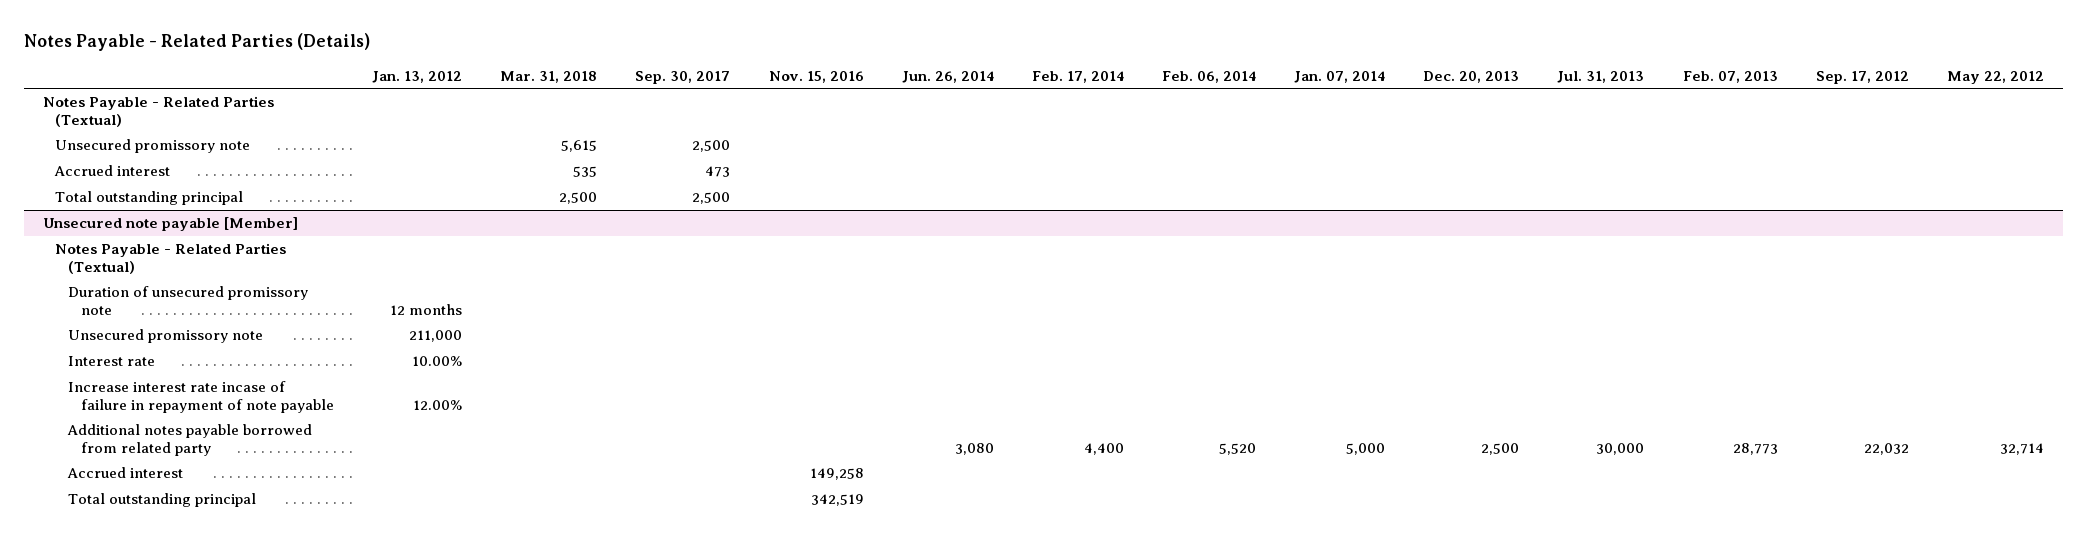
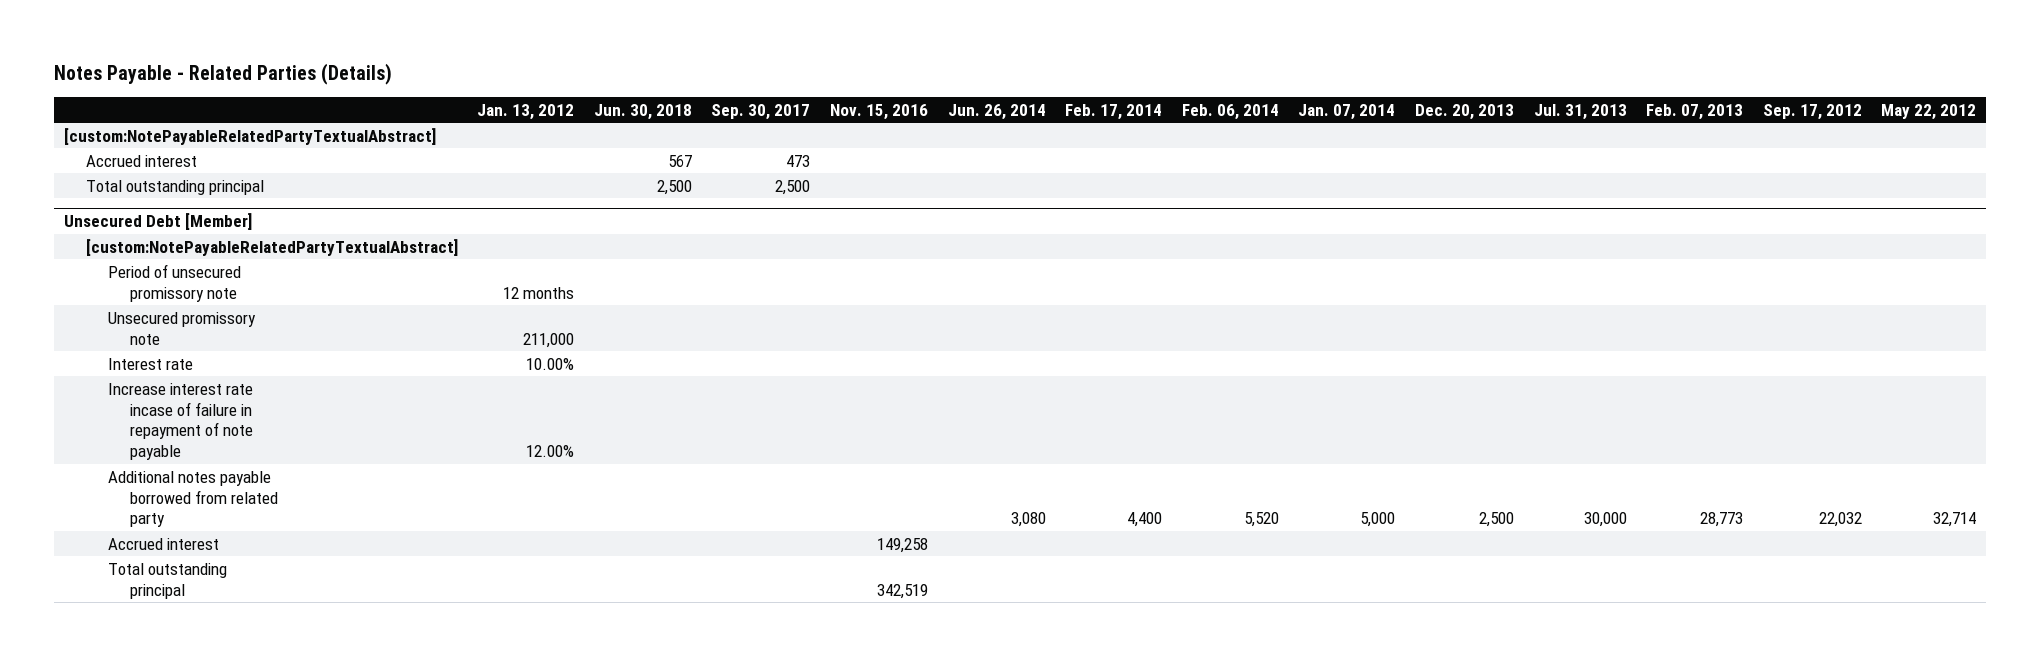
[500,70,598,83] Mar. 31, 2018 -> none
none -> [593,103,692,120] Jun. 30, 2018
[55,139,251,154] Unsecured promissory note -> none
[42,96,274,127] Notes Payable - Related Parties (Textual) -> [63,127,436,145] [custom:NotePayableRelatedPartyTextualAbstract]
[42,217,298,232] Unsecured note payable [Member] -> [63,213,252,231] Unsecured Debt [Member]
[55,243,287,274] Notes Payable - Related Parties (Textual) -> [85,238,458,256] [custom:NotePayableRelatedPartyTextualAbstract]
[68,286,309,315] Duration of unsecured promissory note -> [107,263,241,302] Period of unsecured promissory note

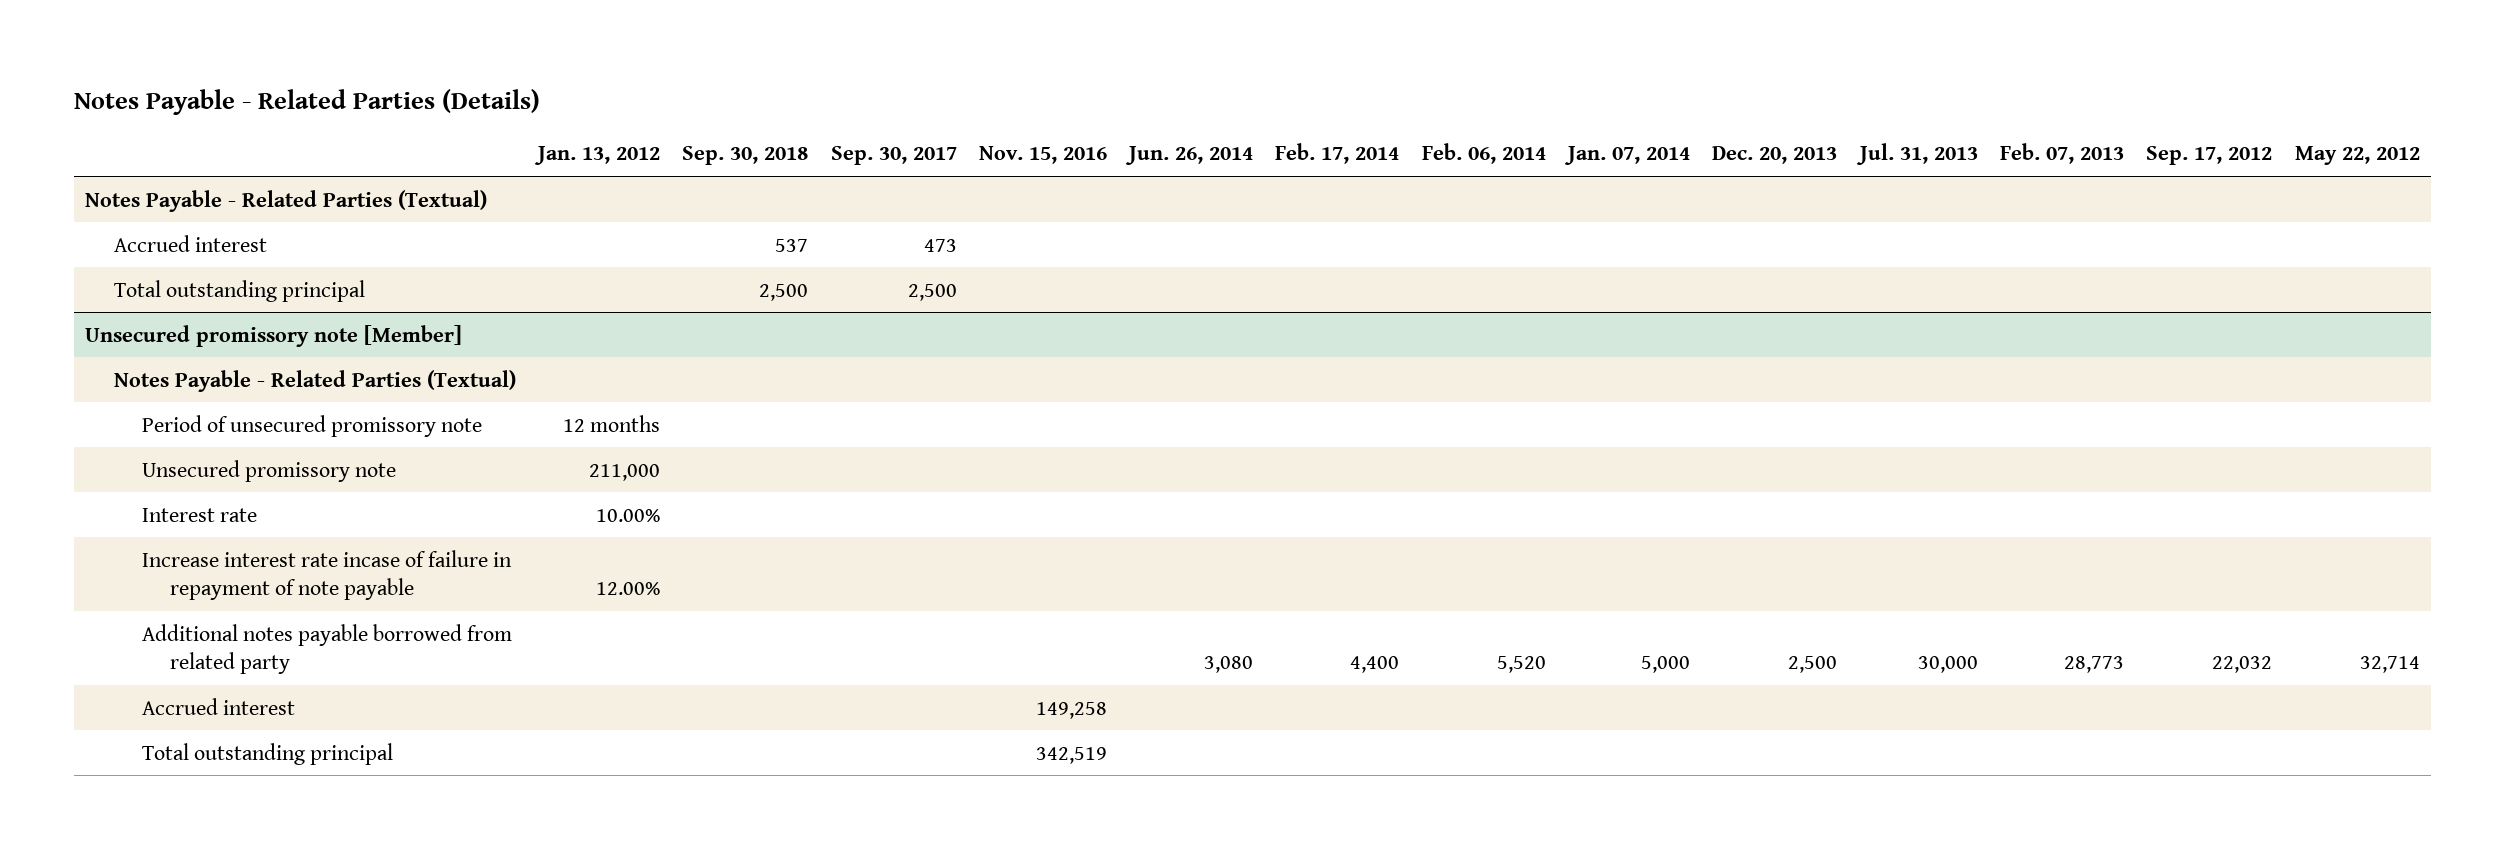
[593,103,692,120] Jun. 30, 2018 -> none
none -> [682,146,809,166] Sep. 30, 2018
[63,127,436,145] [custom:NotePayableRelatedPartyTextualAbstract] -> [85,189,488,212] Notes Payable - Related Parties (Textual)
[63,213,252,231] Unsecured Debt [Member] -> [85,324,463,347] Unsecured promissory note [Member]
[85,238,458,256] [custom:NotePayableRelatedPartyTextualAbstract] -> [113,369,516,392] Notes Payable - Related Parties (Textual)

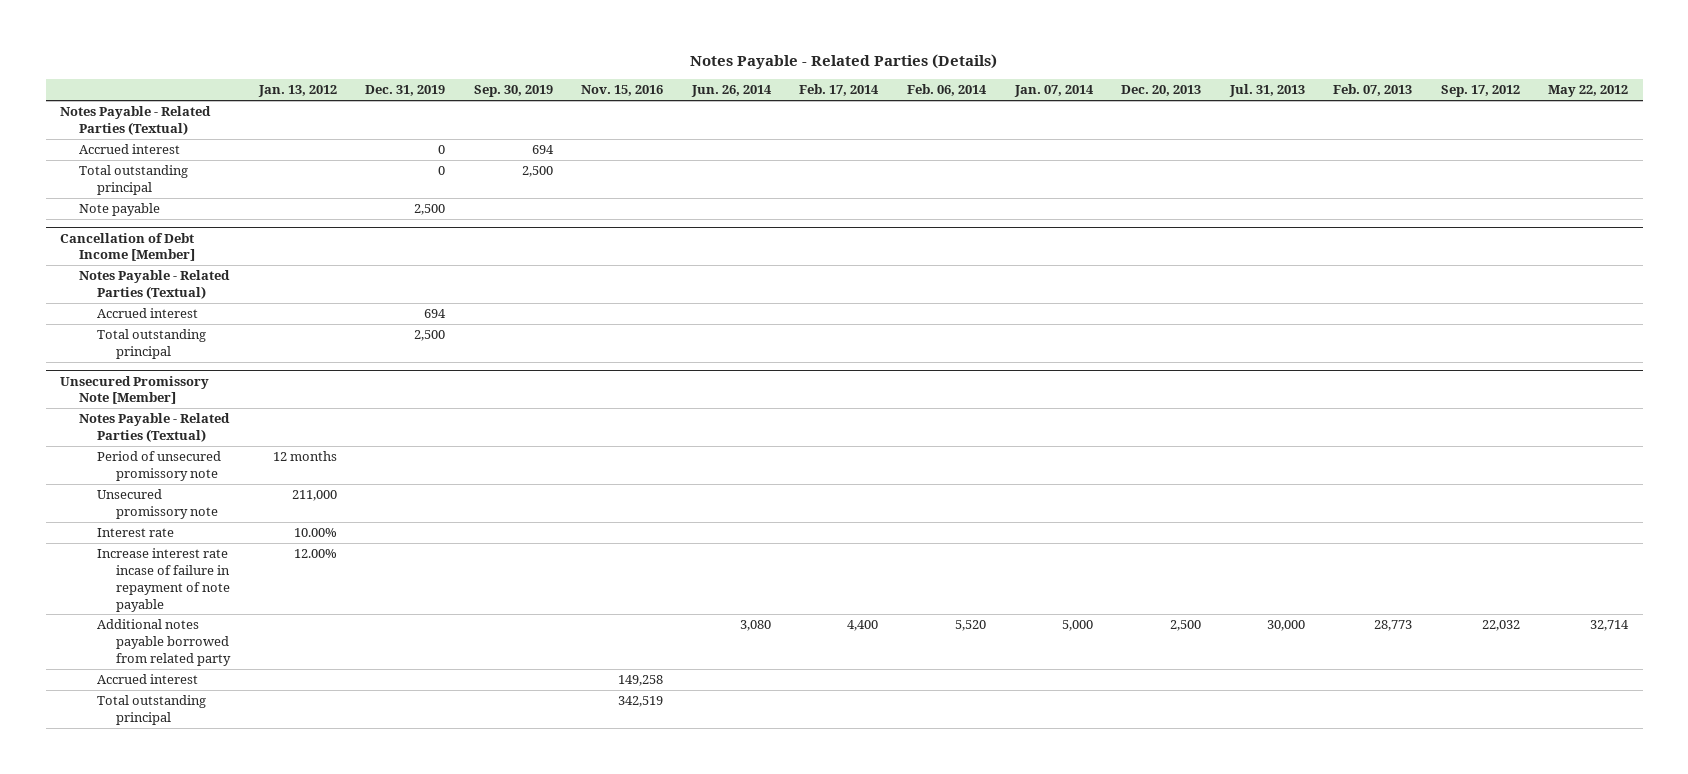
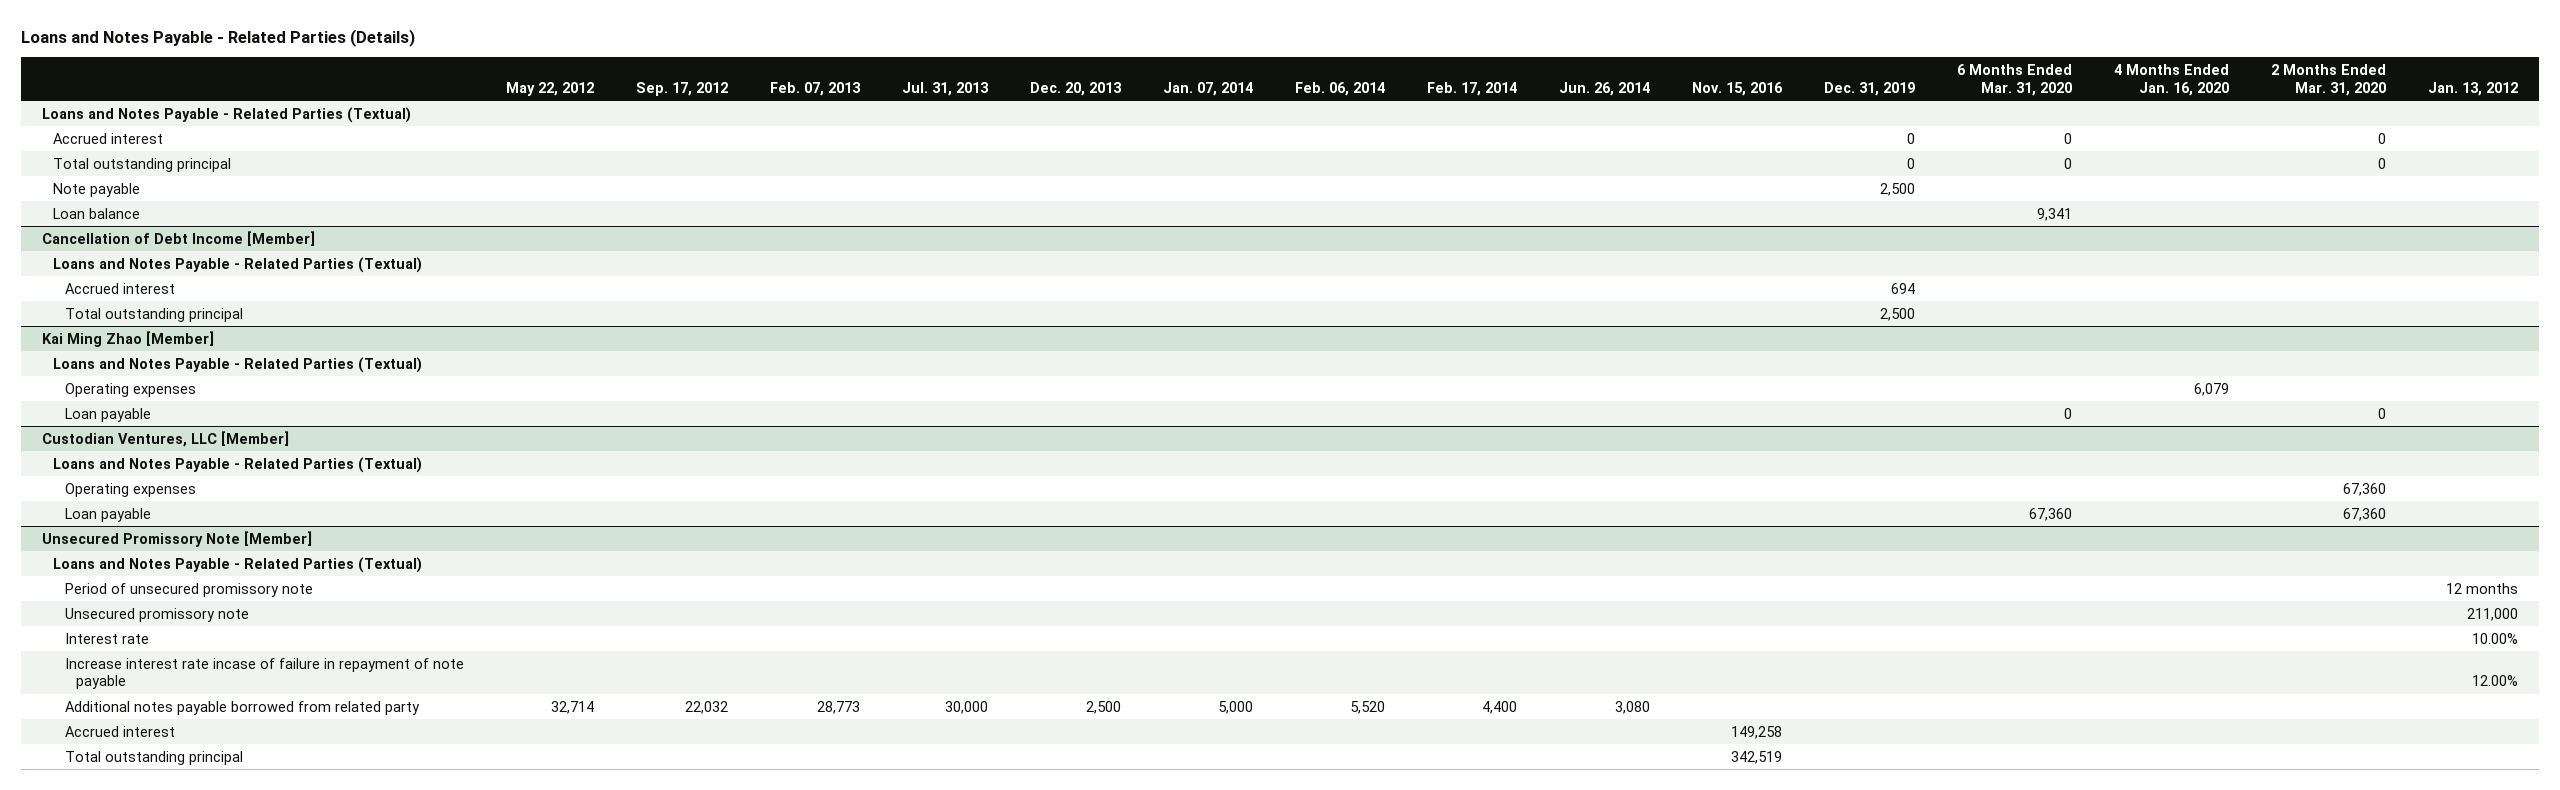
[690,53,998,69] Notes Payable - Related Parties (Details) -> [20,29,415,48] Loans and Notes Payable - Related Parties (Details)
[473,85,553,98] Sep. 30, 2019 -> none
none -> [1957,64,2073,96] 6 Months Ended Mar. 31, 2020
none -> [2114,64,2230,96] 4 Months Ended Jan. 16, 2020
none -> [2271,64,2387,96] 2 Months Ended Mar. 31, 2020
[59,106,211,135] Notes Payable - Related Parties (Textual) -> [41,106,411,123] Loans and Notes Payable - Related Parties (Textual)
none -> [53,207,141,219] Loan balance
[78,270,230,299] Notes Payable - Related Parties (Textual) -> [53,256,423,273] Loans and Notes Payable - Related Parties (Textual)
none -> [41,330,214,347] Kai Ming Zhao [Member]
none -> [53,356,423,373] Loans and Notes Payable - Related Parties (Textual)
none -> [64,382,196,397] Operating expenses
none -> [64,407,151,422] Loan payable
none -> [41,430,289,447] Custodian Ventures, LLC [Member]
none -> [53,456,423,473] Loans and Notes Payable - Related Parties (Textual)
none -> [64,482,196,497] Operating expenses
none -> [64,507,151,522] Loan payable
[78,413,230,442] Notes Payable - Related Parties (Textual) -> [53,556,423,573] Loans and Notes Payable - Related Parties (Textual)

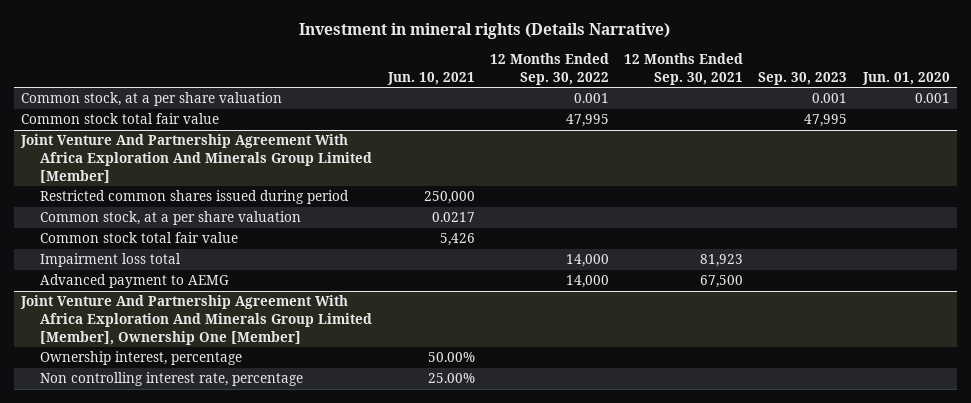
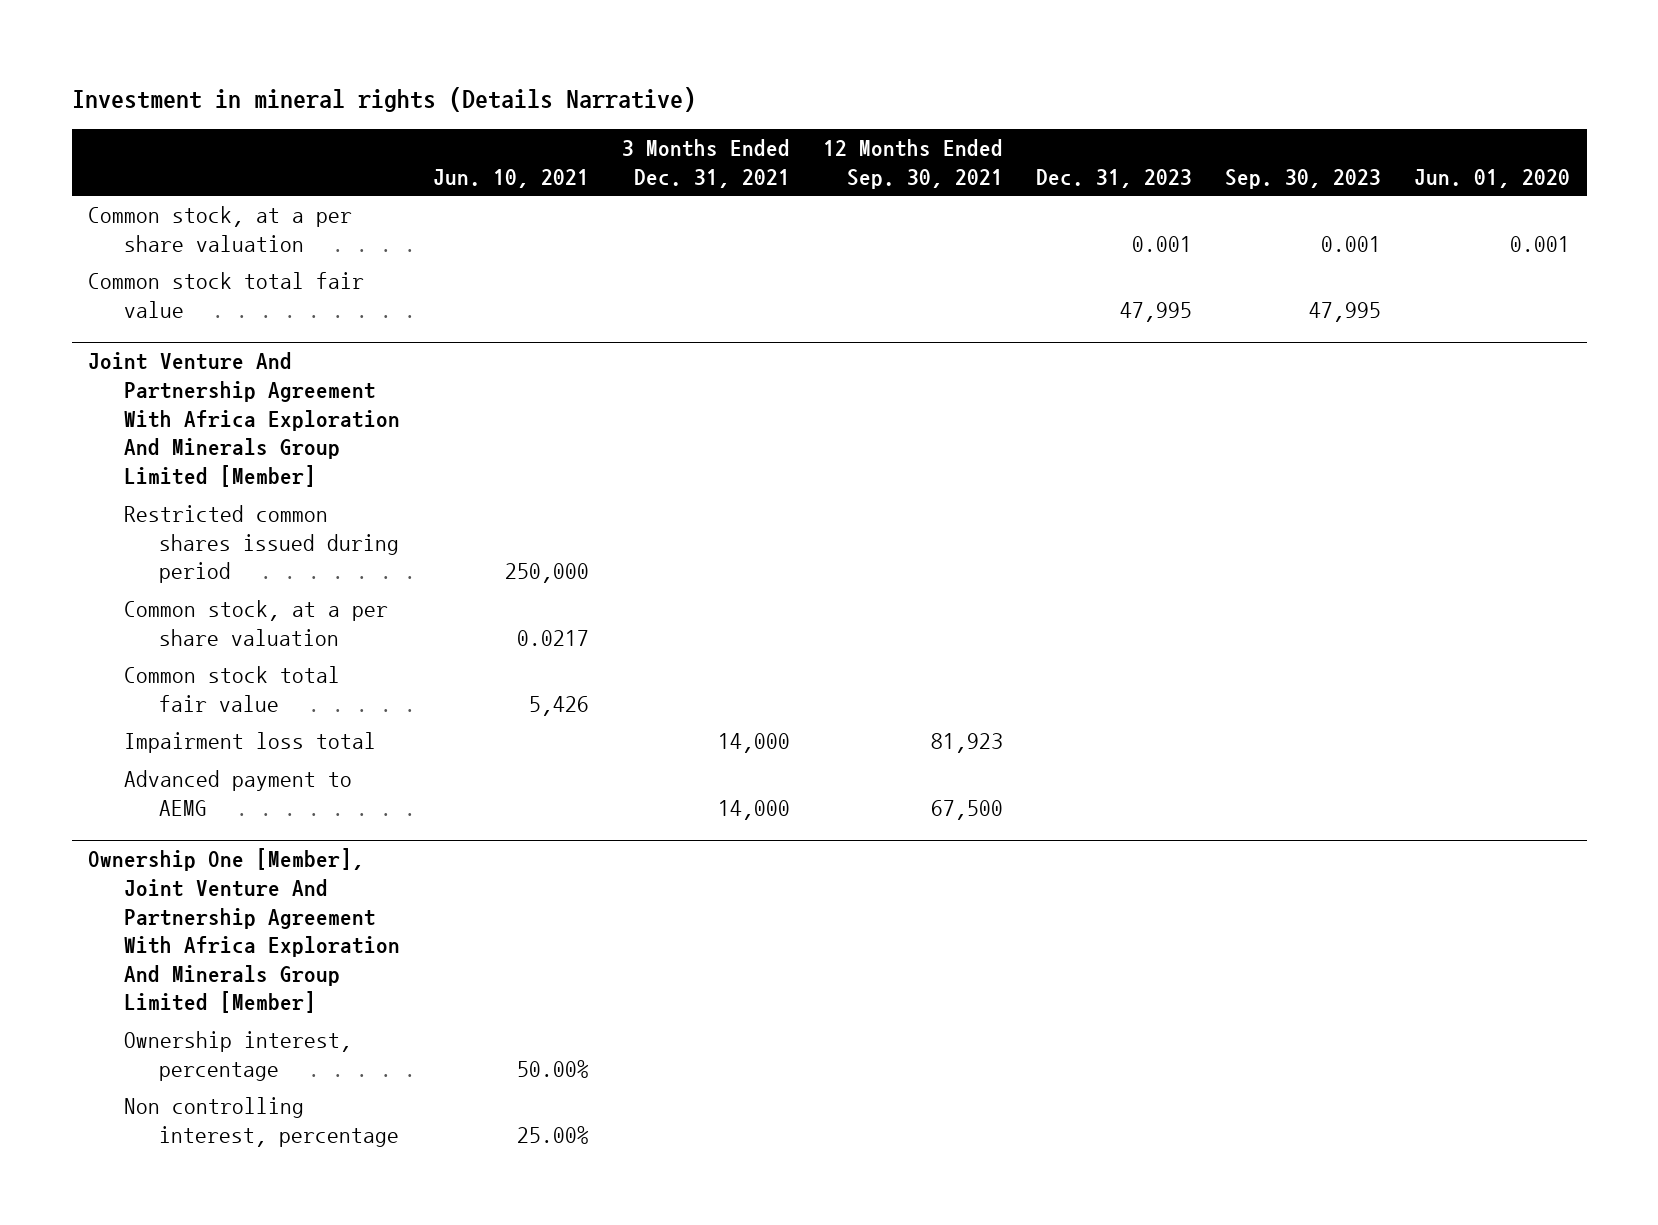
[489,53,609,85] 12 Months Ended Sep. 30, 2022 -> none
none -> [621,139,790,188] 3 Months Ended Dec. 31, 2021
none -> [1036,168,1193,188] Dec. 31, 2023
[20,295,373,345] Joint Venture And Partnership Agreement With Africa Exploration And Minerals Group Limited [Member], Ownership One [Member] -> [88,848,400,1014] Ownership One [Member], Joint Venture And Partnership Agreement With Africa Exploration And Minerals Group Limited [Member]
[40,372,304,387] Non controlling interest rate, percentage -> [123,1097,400,1147] Non controlling interest, percentage

